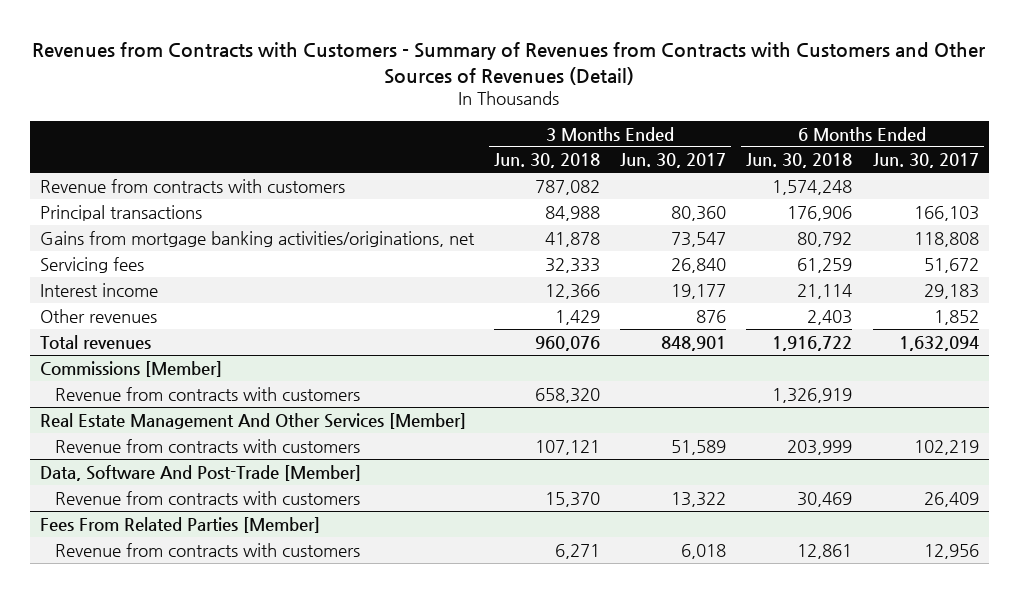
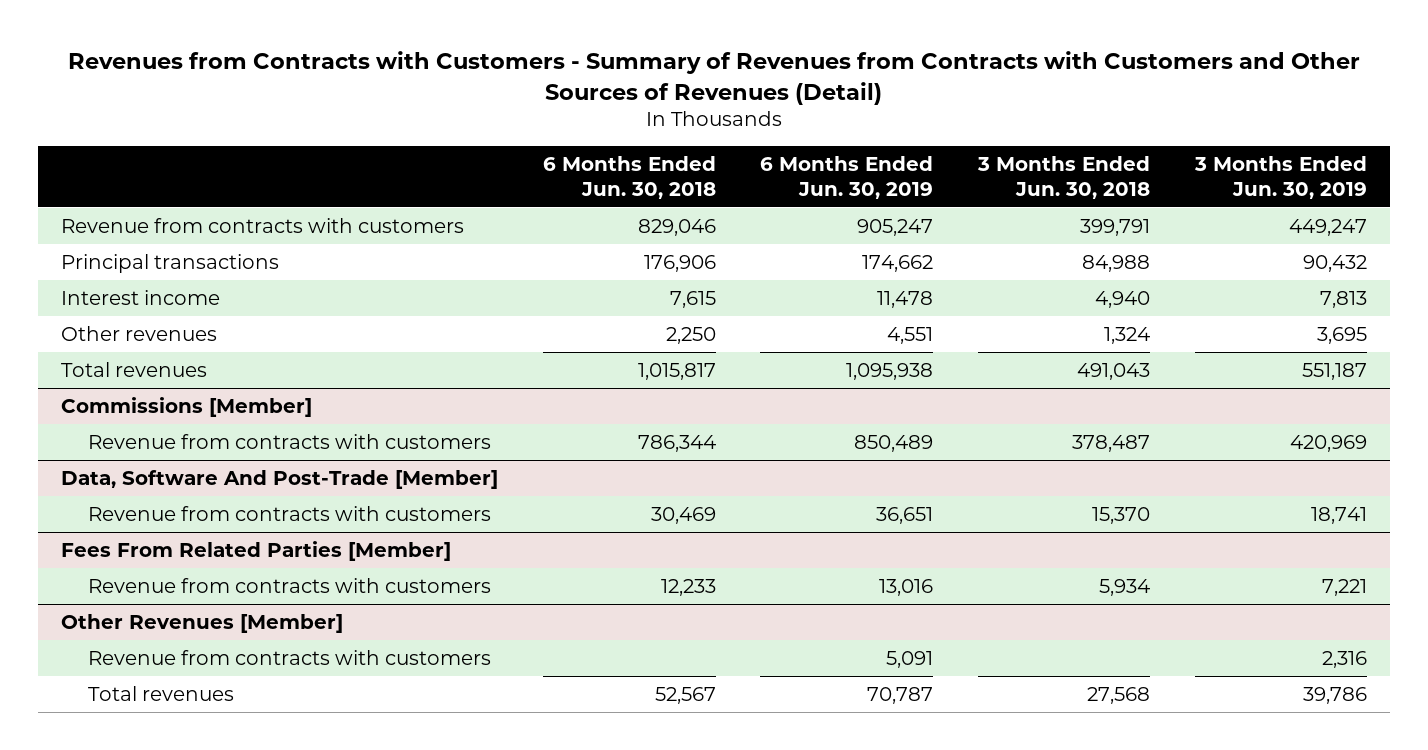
[620,153,727,169] Jun. 30, 2017 -> none
[872,153,979,169] Jun. 30, 2017 -> none
none -> [760,155,934,199] 6 Months Ended Jun. 30, 2019
none -> [1194,155,1368,199] 3 Months Ended Jun. 30, 2019
[535,179,601,195] 787,082 -> [1080,218,1151,236] 399,791
[772,179,853,195] 1,574,248 -> [637,218,716,236] 829,046
[40,230,476,247] Gains from mortgage banking activities/originations, net -> none
[40,256,145,273] Servicing fees -> none
[545,283,601,299] 12,366 -> [1095,290,1151,308] 4,940
[797,283,853,299] 21,114 -> [669,290,716,308] 7,615
[555,309,601,325] 1,429 -> [1104,326,1151,344] 1,324
[807,309,853,325] 2,403 -> [665,326,716,344] 2,250
[535,335,601,351] 960,076 -> [1077,362,1151,380] 491,043
[772,335,853,351] 1,916,722 -> [637,362,716,380] 1,015,817
[40,412,467,429] Real Estate Management And Other Services [Member] -> none
[55,438,361,453] Revenue from contracts with customers -> none
[535,387,601,403] 658,320 -> [1072,434,1151,452] 378,487
[772,387,853,403] 1,326,919 -> [637,434,716,452] 786,344
[555,543,601,559] 6,271 -> [1099,578,1151,596] 5,934
[797,543,853,559] 12,861 -> [660,578,716,596] 12,233
none -> [60,613,343,633] Other Revenues [Member]
none -> [88,649,492,665] Revenue from contracts with customers
none -> [88,685,235,701] Total revenues

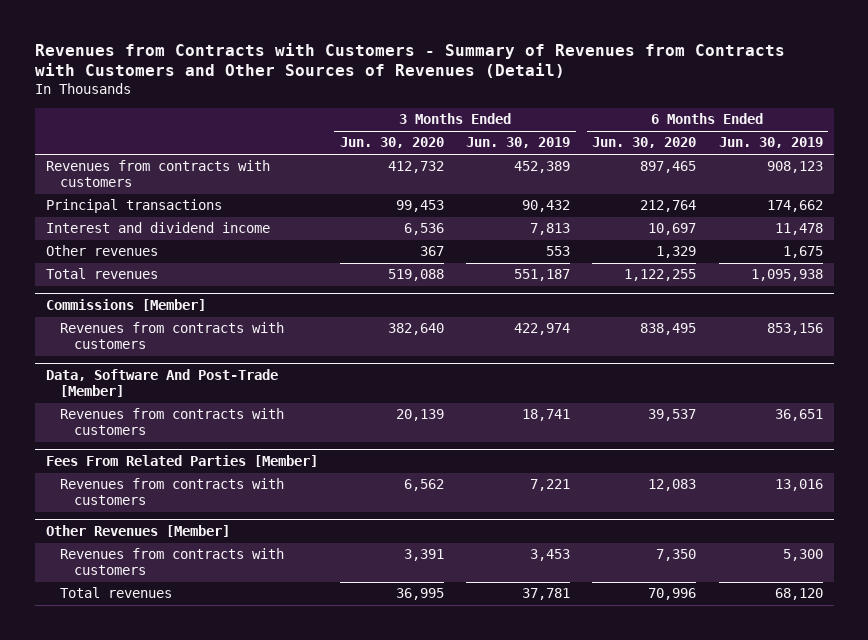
[542,155,716,199] 6 Months Ended Jun. 30, 2018 -> none
[977,155,1151,199] 3 Months Ended Jun. 30, 2018 -> none
none -> [340,137,445,149] Jun. 30, 2020
none -> [592,137,697,149] Jun. 30, 2020
[60,217,464,233] Revenue from contracts with customers -> [45,160,270,188] Revenues from contracts with customers
[857,218,934,236] 905,247 -> [766,161,823,174] 908,123
[1289,218,1368,236] 449,247 -> [514,161,571,174] 452,389
[60,289,220,305] Interest income -> [45,222,270,234] Interest and dividend income
[887,326,934,344] 4,551 -> [782,246,823,259] 1,675
[1317,326,1368,344] 3,695 -> [546,246,571,257] 553
[88,433,492,449] Revenue from contracts with customers -> [59,322,284,350] Revenues from contracts with customers
[854,434,934,452] 850,489 -> [766,323,823,336] 853,156
[1290,434,1368,452] 420,969 -> [514,323,571,336] 422,974
[88,505,492,521] Revenue from contracts with customers -> [59,408,284,436] Revenues from contracts with customers
[88,577,492,593] Revenue from contracts with customers -> [59,478,284,506] Revenues from contracts with customers
[88,649,492,665] Revenue from contracts with customers -> [59,548,284,576] Revenues from contracts with customers
[886,650,934,668] 5,091 -> [782,549,823,562] 5,300
[1322,650,1368,668] 2,316 -> [530,549,571,562] 3,453
[867,686,934,704] 70,787 -> [774,588,823,601] 68,120
[1303,686,1368,704] 39,786 -> [522,588,571,601] 37,781

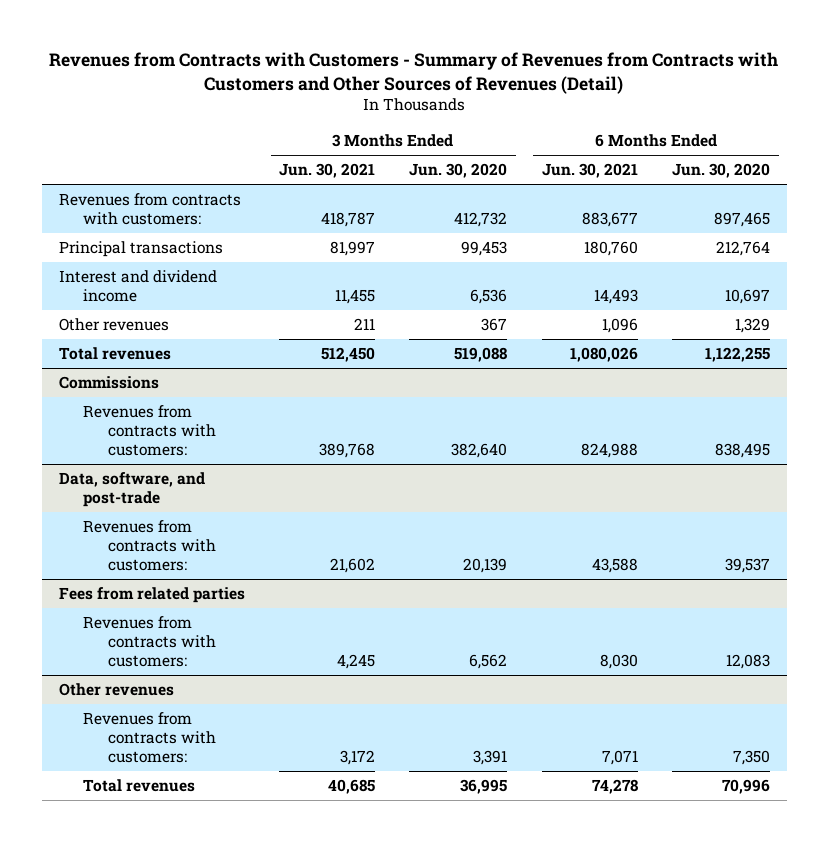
[466,137,571,149] Jun. 30, 2019 -> none
[718,137,823,149] Jun. 30, 2019 -> none
none -> [279,163,376,179] Jun. 30, 2021
none -> [541,163,638,179] Jun. 30, 2021
[45,160,270,188] Revenues from contracts with customers -> [58,193,241,225] Revenues from contracts with customers:
[45,299,206,312] Commissions [Member] -> [58,376,159,390] Commissions
[59,322,284,350] Revenues from contracts with customers -> [83,405,216,456] Revenues from contracts with customers:
[45,369,278,397] Data, Software And Post-Trade [Member] -> [58,472,205,507] Data, software, and post-trade
[59,408,284,436] Revenues from contracts with customers -> [83,520,216,571] Revenues from contracts with customers:
[45,455,318,468] Fees From Related Parties [Member] -> [58,587,245,604] Fees from related parties
[59,478,284,506] Revenues from contracts with customers -> [83,616,216,667] Revenues from contracts with customers:
[45,525,230,538] Other Revenues [Member] -> [58,683,174,697] Other revenues
[59,548,284,576] Revenues from contracts with customers -> [83,712,216,763] Revenues from contracts with customers:

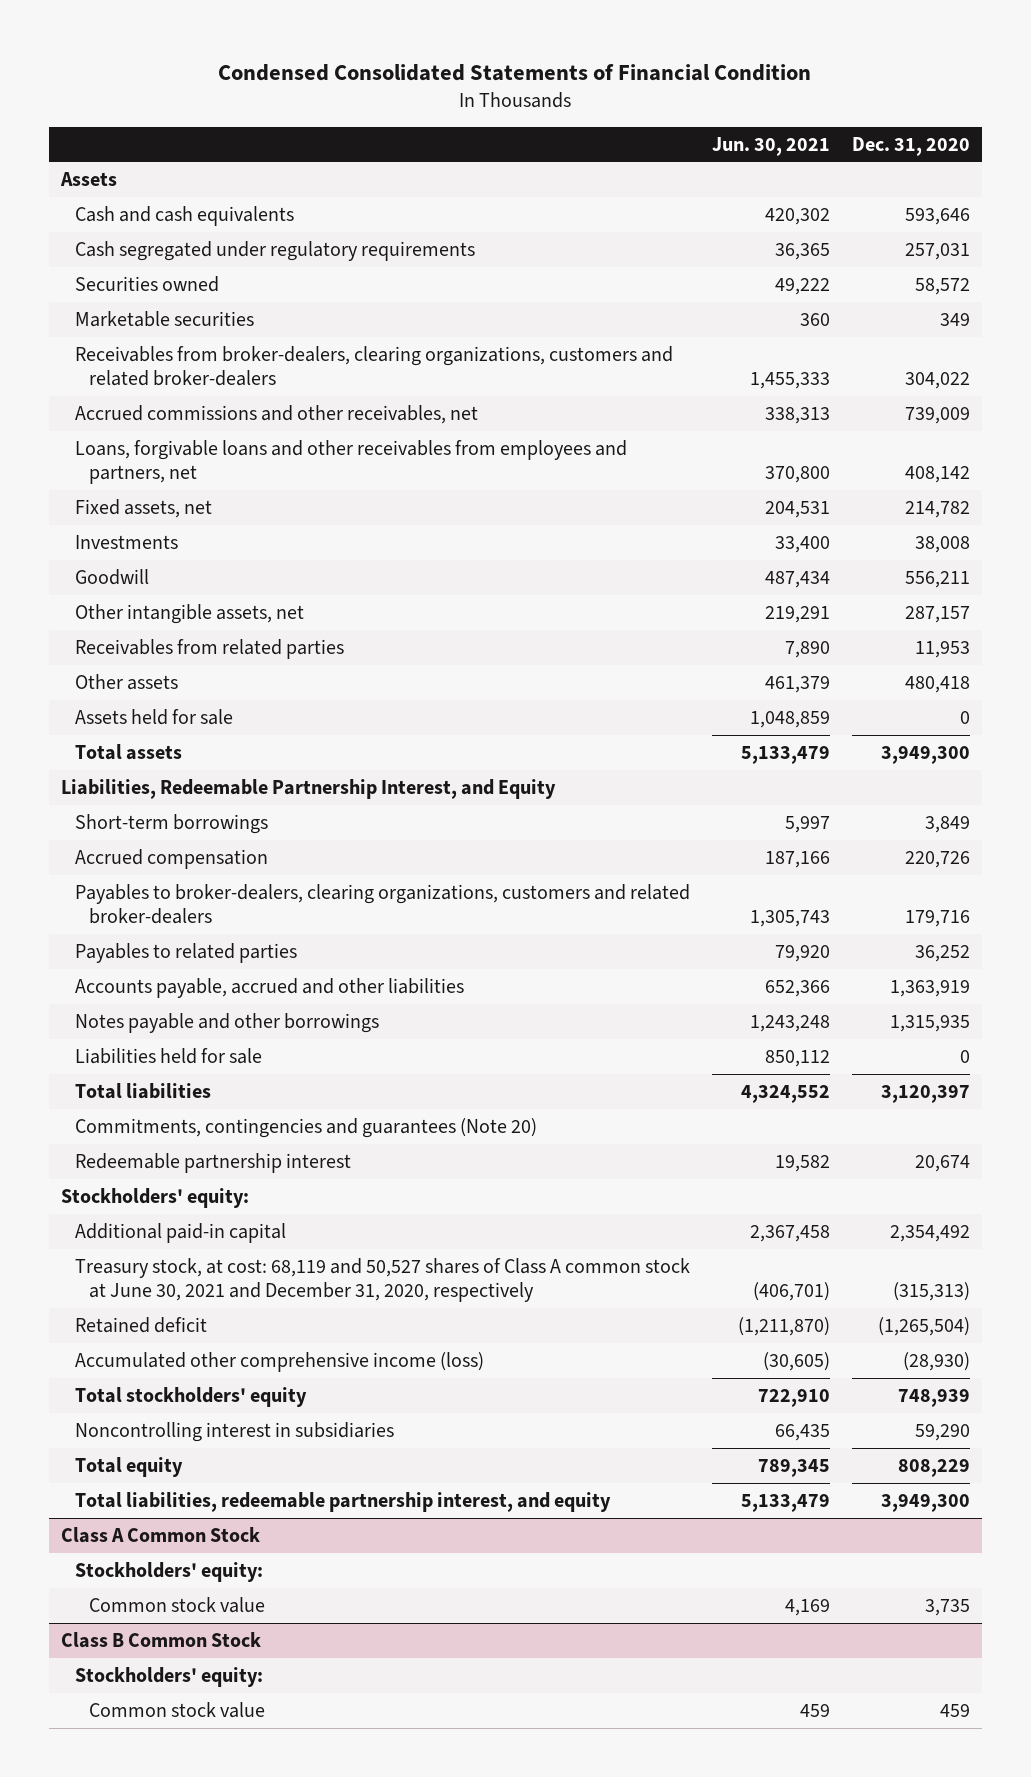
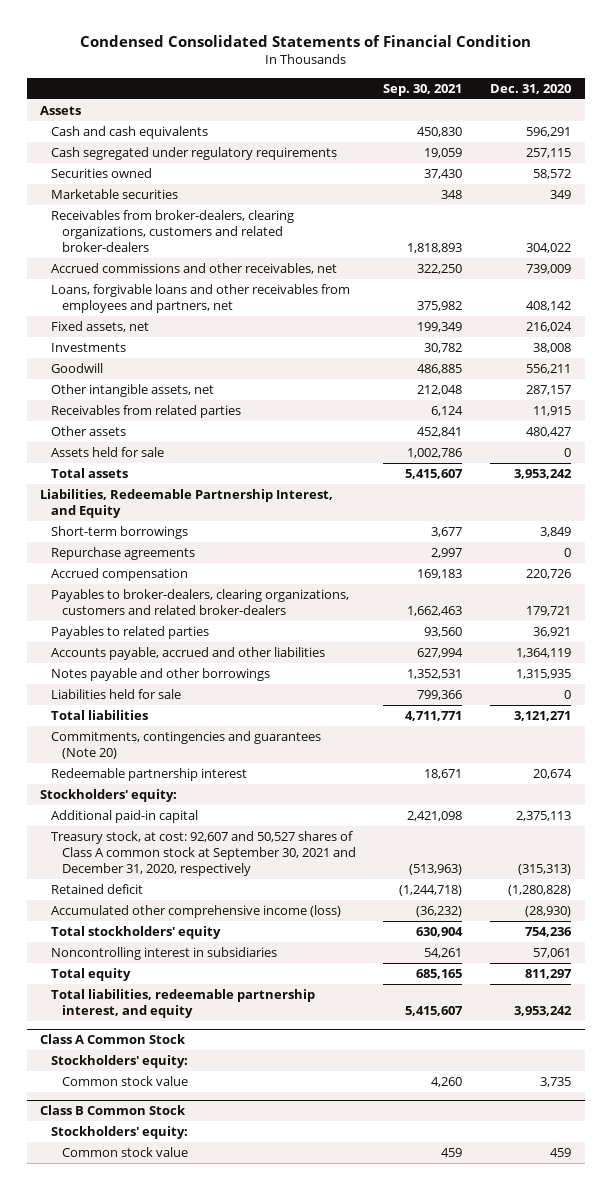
[711,136,830,156] Jun. 30, 2021 -> none
none -> [383,83,463,96] Sep. 30, 2021
[905,207,971,225] 593,646 -> [525,127,571,138] 596,291
[905,242,971,260] 257,031 -> [525,148,571,159] 257,115
[905,500,971,518] 214,782 -> [525,322,572,333] 216,024
[915,640,971,658] 11,953 -> [532,406,571,417] 11,915
[905,675,971,693] 480,418 -> [525,427,571,438] 480,427
[881,745,971,764] 3,949,300 -> [513,469,572,480] 3,953,242
none -> [51,547,196,561] Repurchase agreements
[905,909,971,927] 179,716 -> [525,606,571,617] 179,721
[915,944,971,962] 36,252 -> [532,627,571,638] 36,921
[890,979,971,997] 1,363,919 -> [515,648,571,659] 1,364,119
[881,1084,971,1103] 3,120,397 -> [513,711,571,722] 3,121,271
[890,1224,971,1242] 2,354,492 -> [515,811,571,822] 2,375,113
[74,1257,690,1302] Treasury stock, at cost: 68,119 and 50,527 shares of Class A common stock at June 30, 2021 and December 31, 2020, respectively -> [51,831,356,877] Treasury stock, at cost: 92,607 and 50,527 shares of Class A common stock at September 30, 2021 and December 31, 2020, respectively
[878,1316,971,1336] (1,265,504) -> [507,885,571,897] (1,280,828)
[898,1388,971,1407] 748,939 -> [524,927,572,938] 754,236
[915,1423,971,1441] 59,290 -> [532,948,571,959] 57,061
[898,1458,971,1477] 808,229 -> [524,969,572,980] 811,297
[881,1493,971,1512] 3,949,300 -> [513,1006,572,1017] 3,953,242

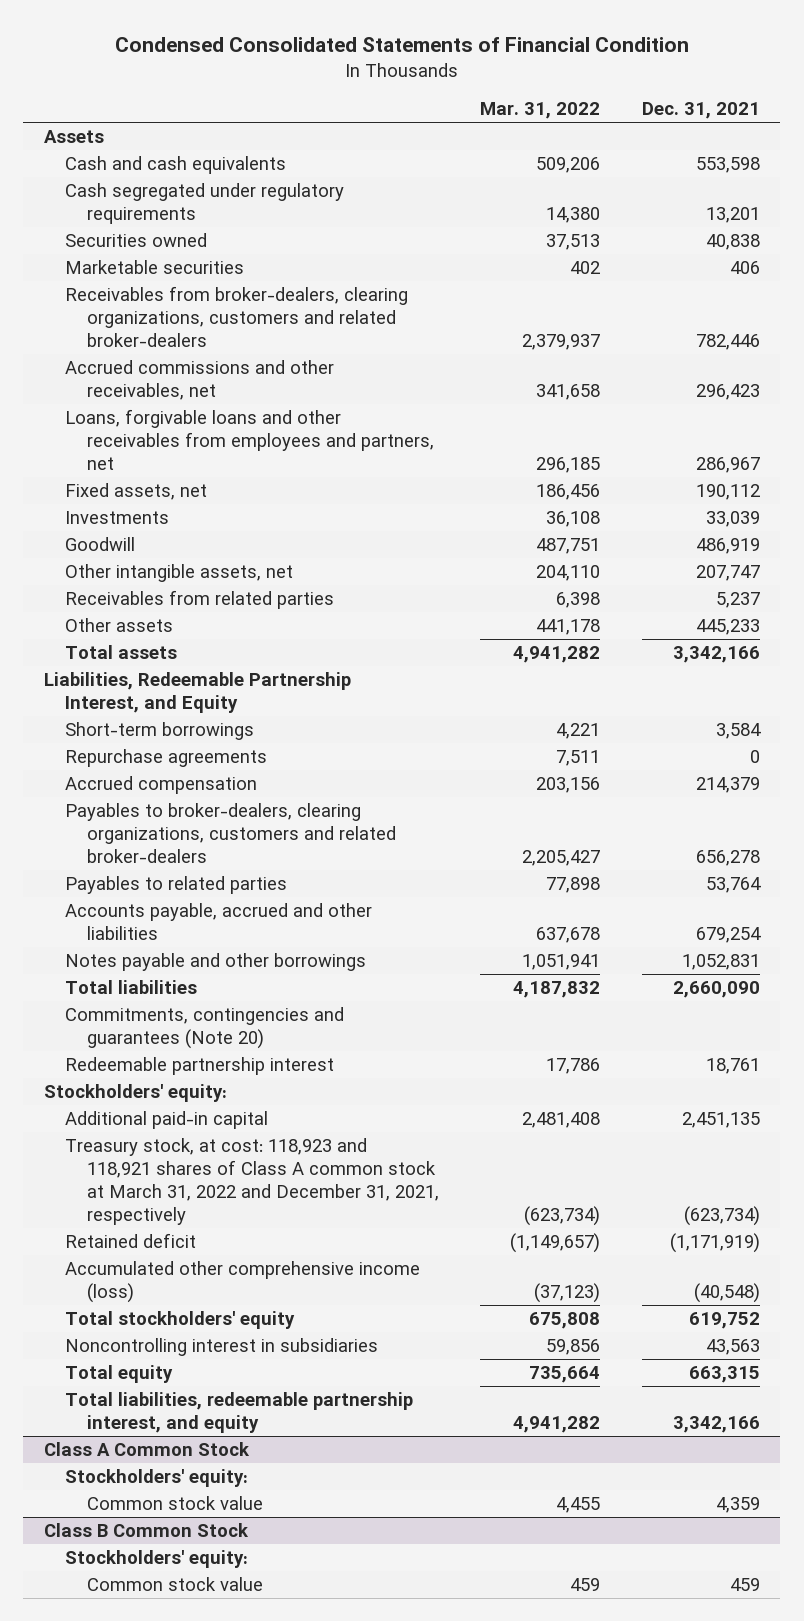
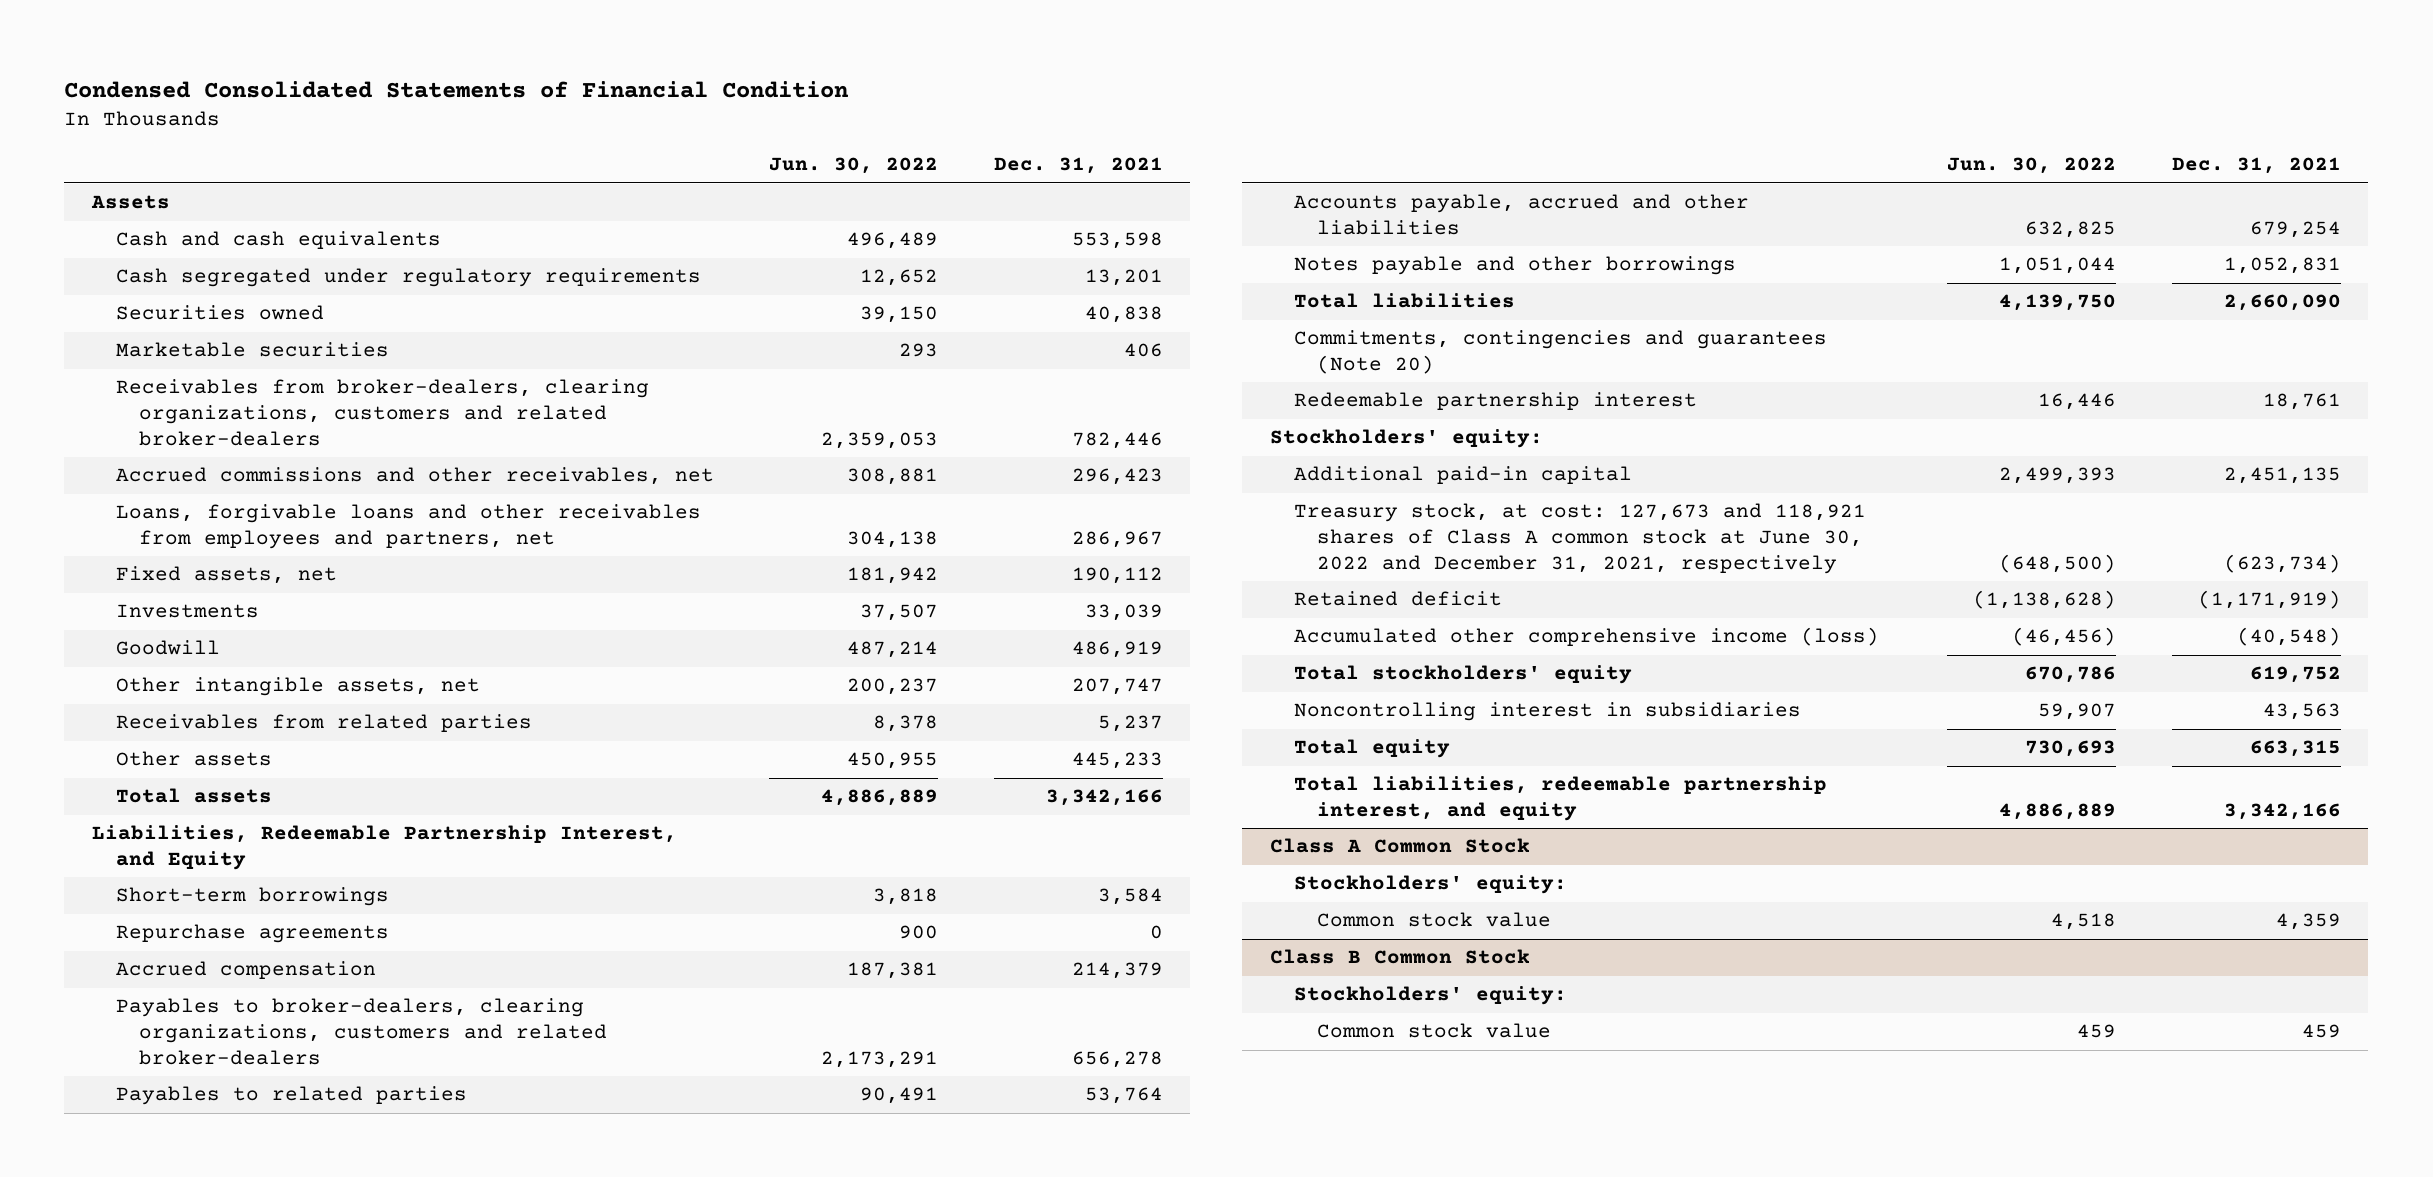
[480,102,601,120] Mar. 31, 2022 -> none
none -> [769,157,939,175] Jun. 30, 2022
[65,1138,439,1225] Treasury stock, at cost: 118,923 and 118,921 shares of Class A common stock at March 31, 2022 and December 31, 2021, respectively -> [1293,503,1866,574] Treasury stock, at cost: 127,673 and 118,921 shares of Class A common stock at June 30, 2022 and December 31, 2021, respectively

